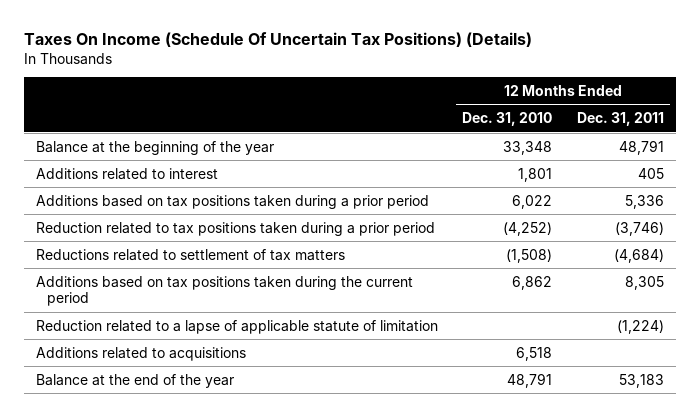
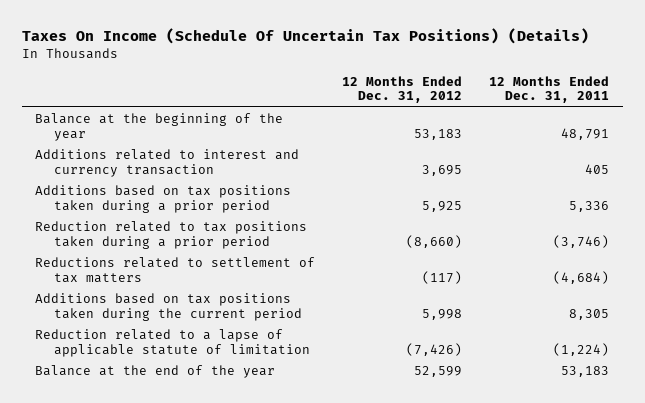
[462,112,553,127] Dec. 31, 2010 -> none
none -> [342,75,463,104] 12 Months Ended Dec. 31, 2012
[35,167,218,180] Additions related to interest -> [35,149,300,177] Additions related to interest and currency transaction
[35,346,246,361] Additions related to acquisitions -> none

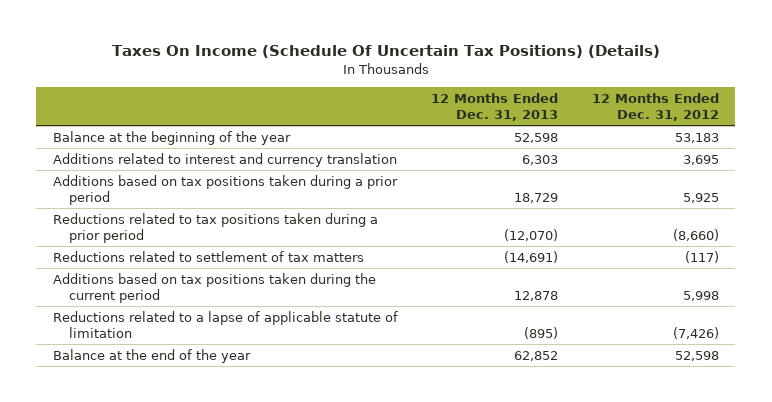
[489,75,610,104] 12 Months Ended Dec. 31, 2011 -> none
none -> [431,92,559,122] 12 Months Ended Dec. 31, 2013
[35,149,300,177] Additions related to interest and currency transaction -> [52,152,397,167] Additions related to interest and currency translation
[35,221,308,249] Reduction related to tax positions taken during a prior period -> [52,212,378,243] Reductions related to tax positions taken during a prior period
[35,329,310,357] Reduction related to a lapse of applicable statute of limitation -> [52,310,398,338] Reductions related to a lapse of applicable statute of limitation
[414,366,463,378] 52,599 -> [674,350,719,361] 52,598

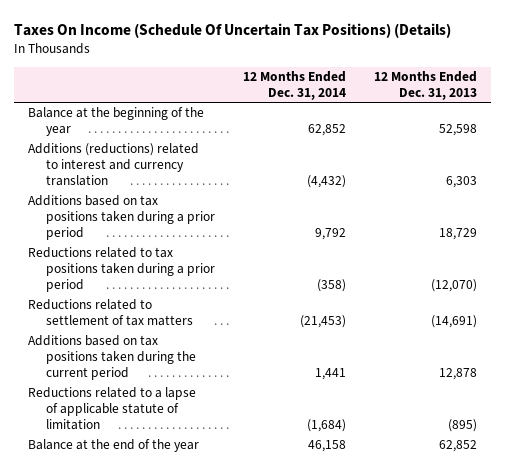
[591,92,719,122] 12 Months Ended Dec. 31, 2012 -> none
none -> [243,70,347,100] 12 Months Ended Dec. 31, 2014
[52,152,397,167] Additions related to interest and currency translation -> [27,143,199,187] Additions (reductions) related to interest and currency translation

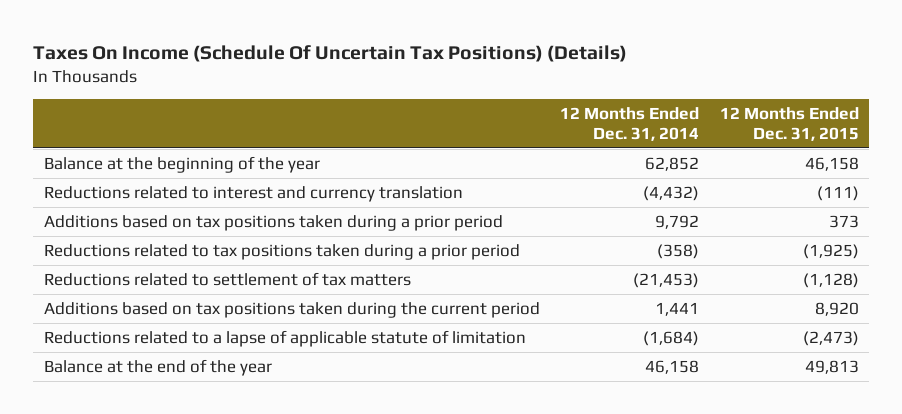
[374,70,478,100] 12 Months Ended Dec. 31, 2013 -> none
none -> [719,106,859,141] 12 Months Ended Dec. 31, 2015
[27,143,199,187] Additions (reductions) related to interest and currency translation -> [43,185,463,202] Reductions related to interest and currency translation

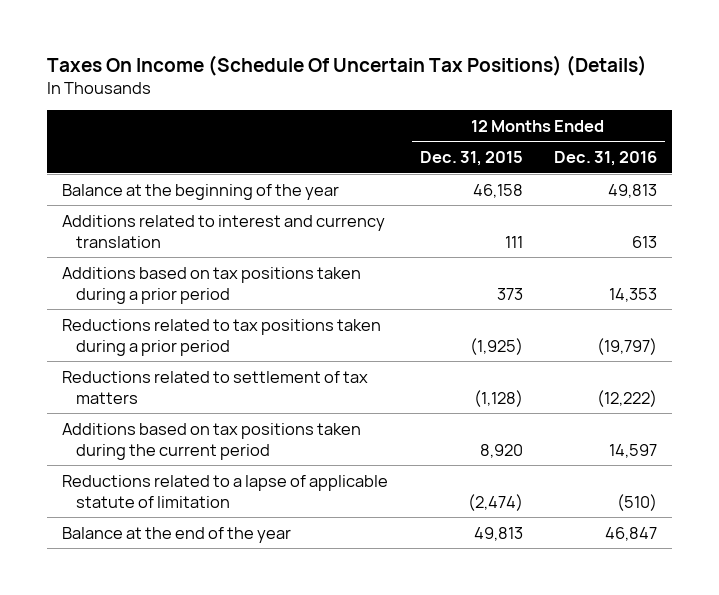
[560,106,700,141] 12 Months Ended Dec. 31, 2014 -> none
none -> [553,151,657,167] Dec. 31, 2016
[43,185,463,202] Reductions related to interest and currency translation -> [62,214,386,248] Additions related to interest and currency translation
[816,185,859,201] (111) -> [504,235,523,248] 111
[802,330,859,346] (2,473) -> [467,493,523,511] (2,474)

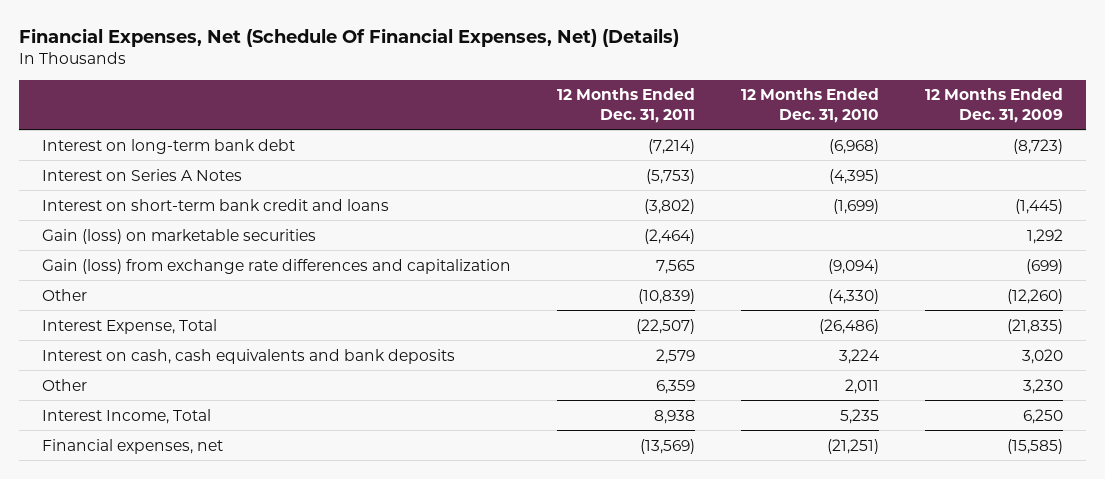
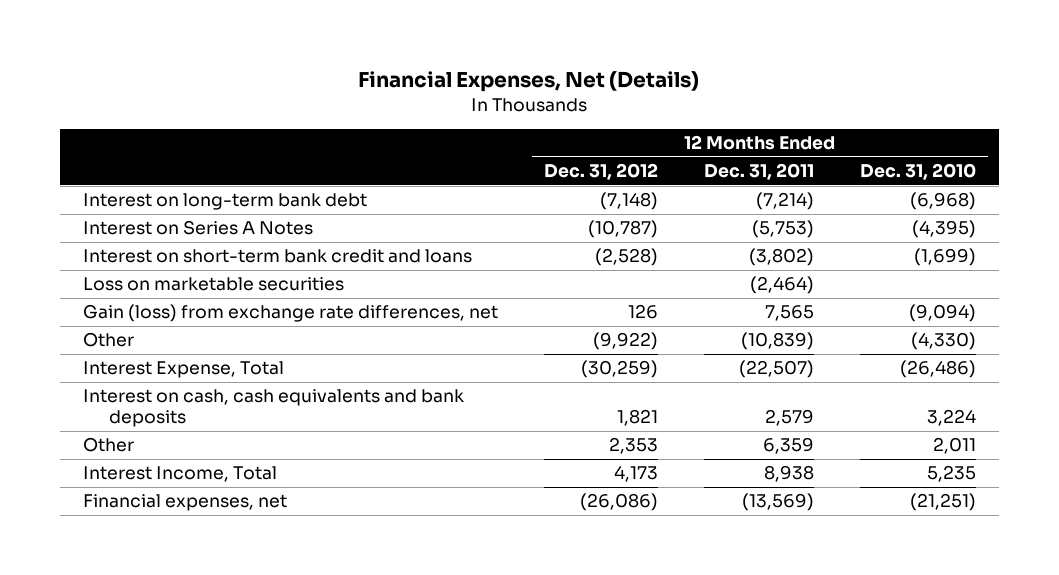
[19,28,680,48] Financial Expenses, Net (Schedule Of Financial Expenses, Net) (Details) -> [358,71,700,93] Financial Expenses, Net (Details)
[924,88,1063,123] 12 Months Ended Dec. 31, 2009 -> none
none -> [543,163,658,181] Dec. 31, 2012
[42,228,317,244] Gain (loss) on marketable securities -> [82,277,344,292] Loss on marketable securities
[42,258,512,274] Gain (loss) from exchange rate differences and capitalization -> [82,304,498,323] Gain (loss) from exchange rate differences, net

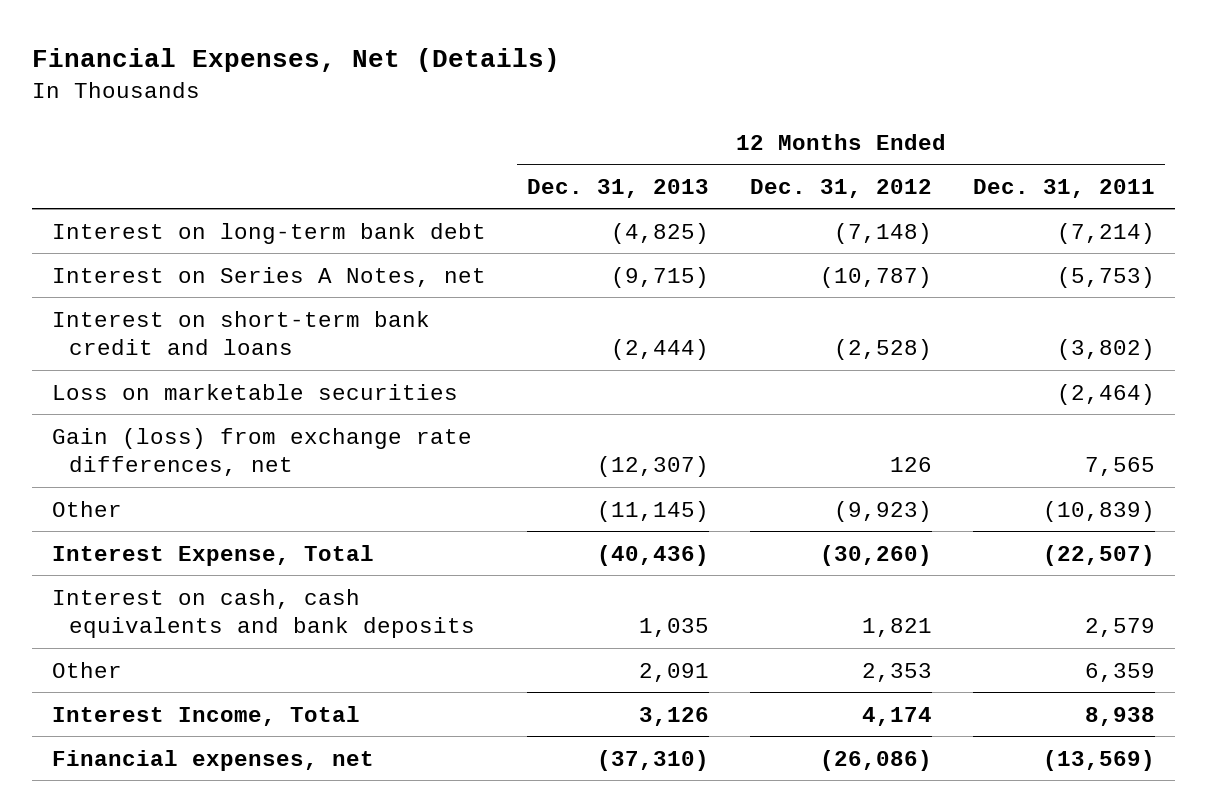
[860,163,977,181] Dec. 31, 2010 -> none
none -> [527,178,710,198] Dec. 31, 2013
[82,220,313,236] Interest on Series A Notes -> [52,266,487,287] Interest on Series A Notes, net
[592,332,658,351] (9,922) -> [833,500,932,522] (9,923)
[580,360,658,379] (30,259) -> [819,544,932,566] (30,260)
[613,465,658,483] 4,173 -> [861,706,932,726] 4,174

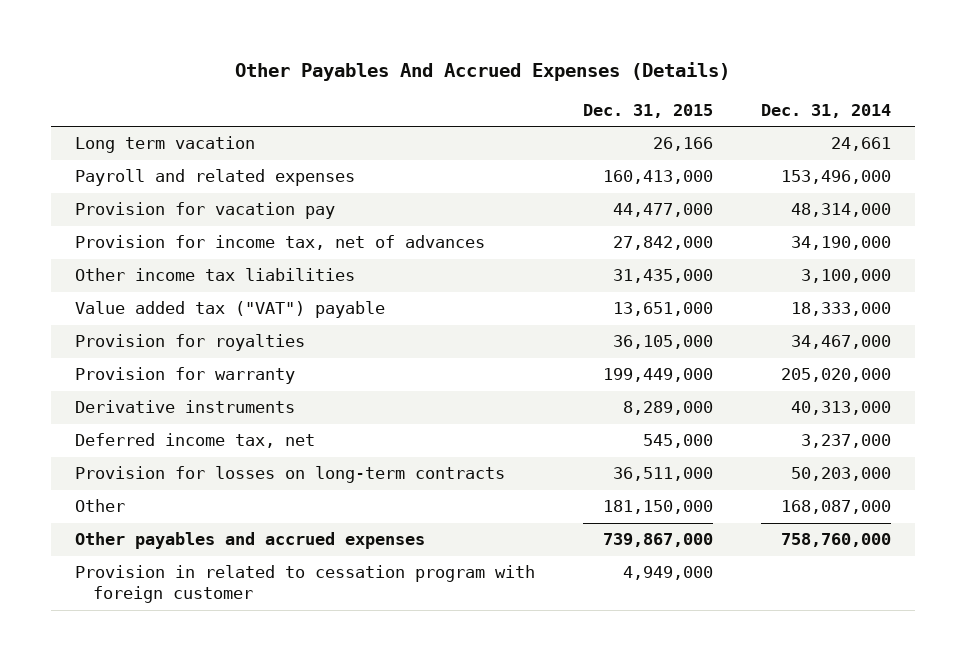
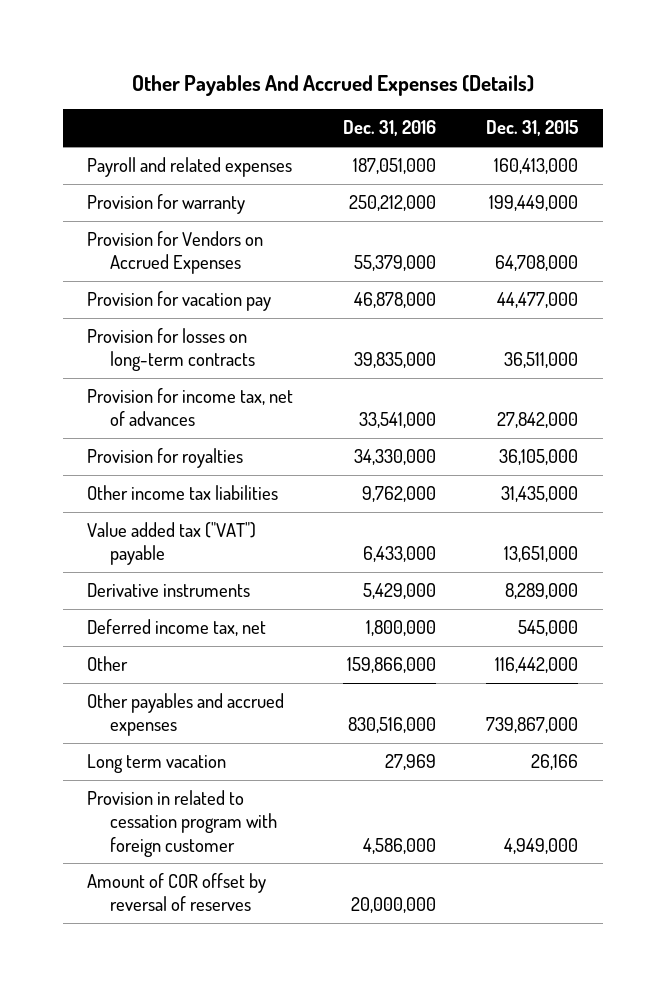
[761,103,892,118] Dec. 31, 2014 -> none
none -> [343,120,437,137] Dec. 31, 2016
[75,367,296,385] Provision for warranty -> [87,194,246,215] Provision for warranty
none -> [87,231,264,275] Provision for Vendors on Accrued Expenses
[75,466,506,484] Provision for losses on long-term contracts -> [87,328,256,372] Provision for losses on long-term contracts
[75,334,306,352] Provision for royalties -> [87,448,244,469] Provision for royalties
[603,500,714,515] 181,150,000 -> [494,657,578,674] 116,442,000
[75,136,256,154] Long term vacation -> [87,754,227,774] Long term vacation
none -> [87,873,267,912] Amount of COR offset by reversal of reserves

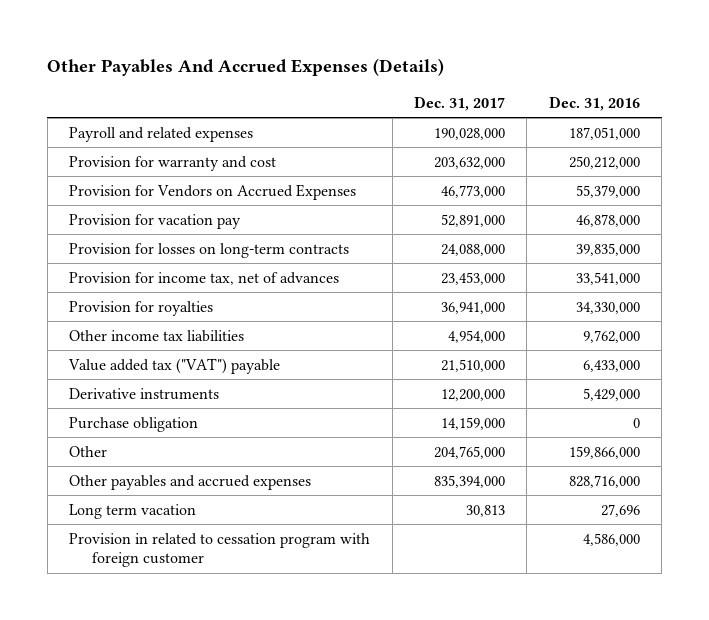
[485,120,578,137] Dec. 31, 2015 -> none
none -> [414,95,506,111] Dec. 31, 2017
[87,194,246,215] Provision for warranty -> [69,155,277,171] Provision for warranty and cost
[87,619,267,637] Deferred income tax, net -> none
none -> [69,416,199,432] Purchase obligation
[348,717,437,734] 830,516,000 -> [568,474,640,488] 828,716,000
[385,754,437,771] 27,969 -> [600,503,640,517] 27,696
[87,873,267,912] Amount of COR offset by reversal of reserves -> none

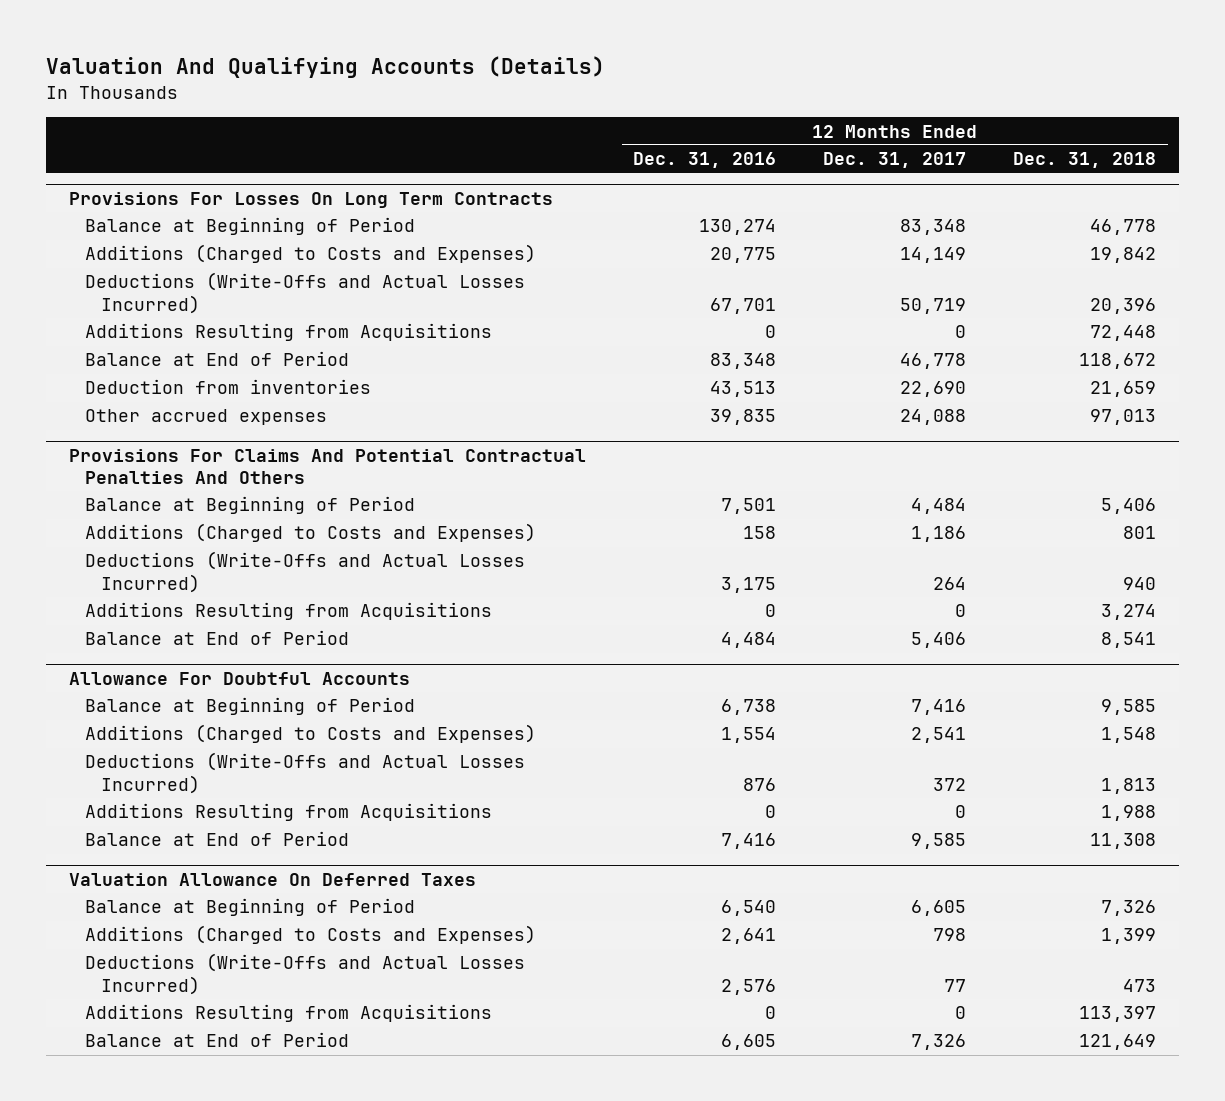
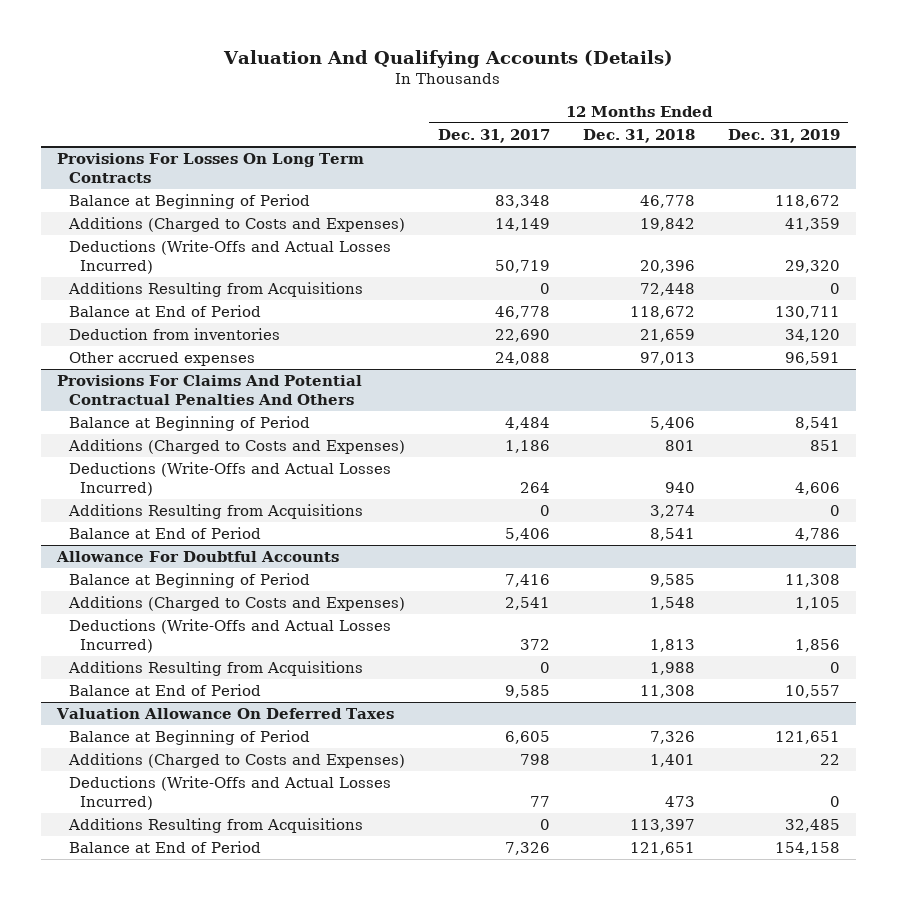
[633,152,777,169] Dec. 31, 2016 -> none
none -> [727,128,840,143] Dec. 31, 2019
[1100,928,1156,945] 1,399 -> [649,754,695,768] 1,401
[1078,1034,1156,1051] 121,649 -> [629,842,695,856] 121,651

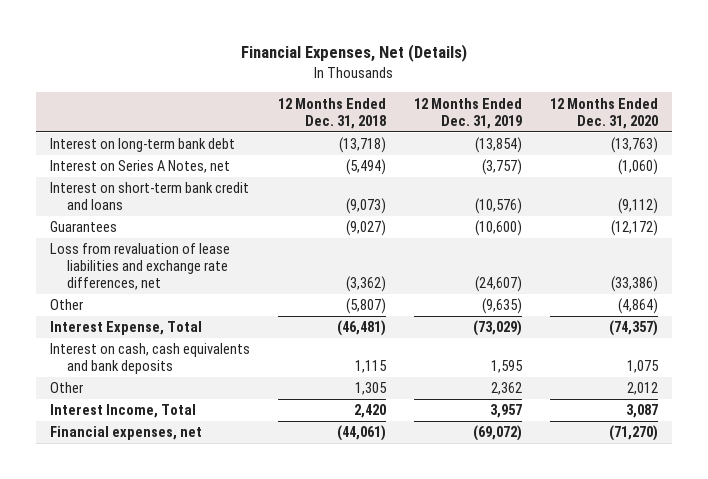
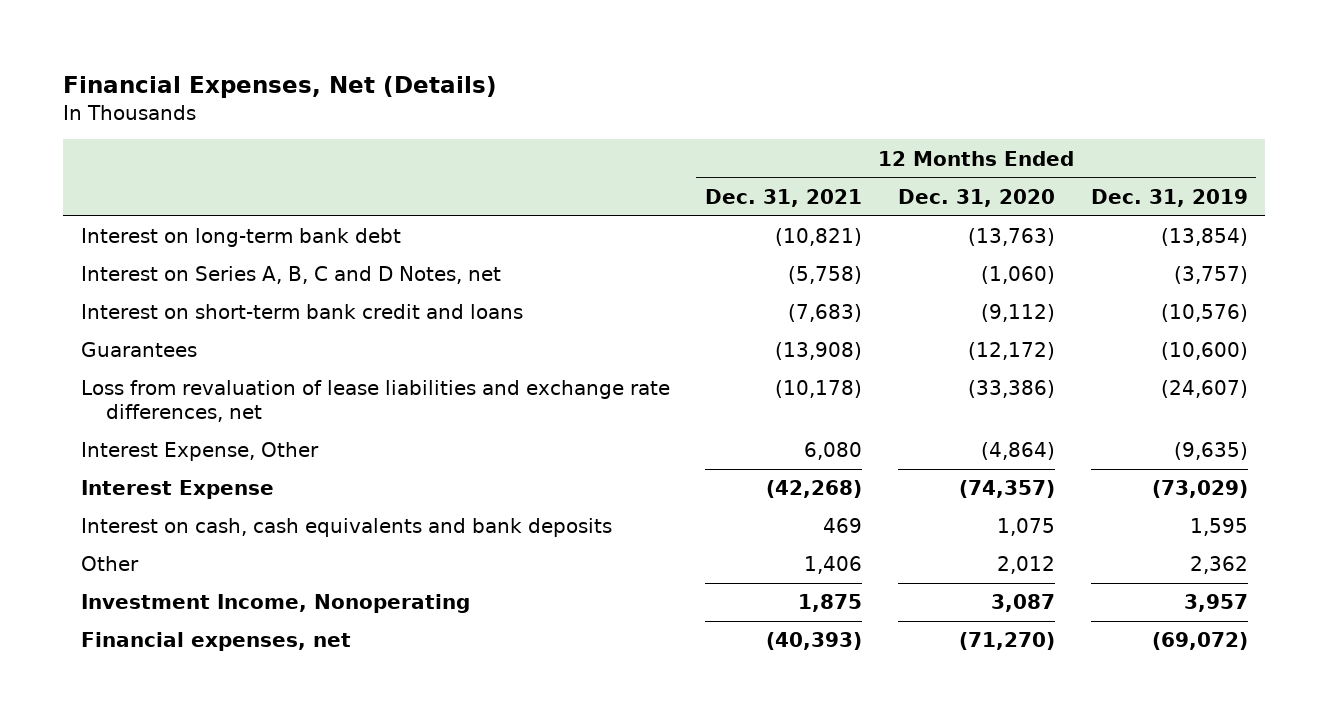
[277,97,386,129] 12 Months Ended Dec. 31, 2018 -> none
none -> [705,188,863,207] Dec. 31, 2021
[49,160,230,174] Interest on Series A Notes, net -> [80,266,501,285] Interest on Series A, B, C and D Notes, net
[49,299,83,311] Other -> [80,442,319,462] Interest Expense, Other
[49,321,202,336] Interest Expense, Total -> [80,480,274,500] Interest Expense
[49,404,196,419] Interest Income, Total -> [80,594,470,614] Investment Income, Nonoperating

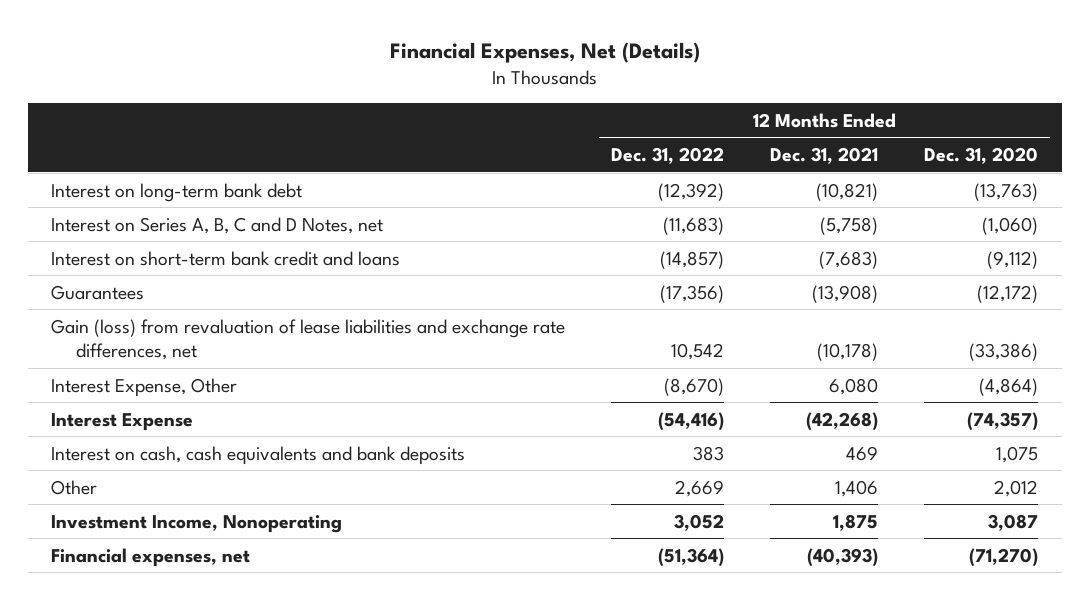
[1090,188,1248,207] Dec. 31, 2019 -> none
none -> [610,146,724,164] Dec. 31, 2022
[80,380,670,423] Loss from revaluation of lease liabilities and exchange rate differences, net -> [50,318,565,360] Gain (loss) from revaluation of lease liabilities and exchange rate differences, net

